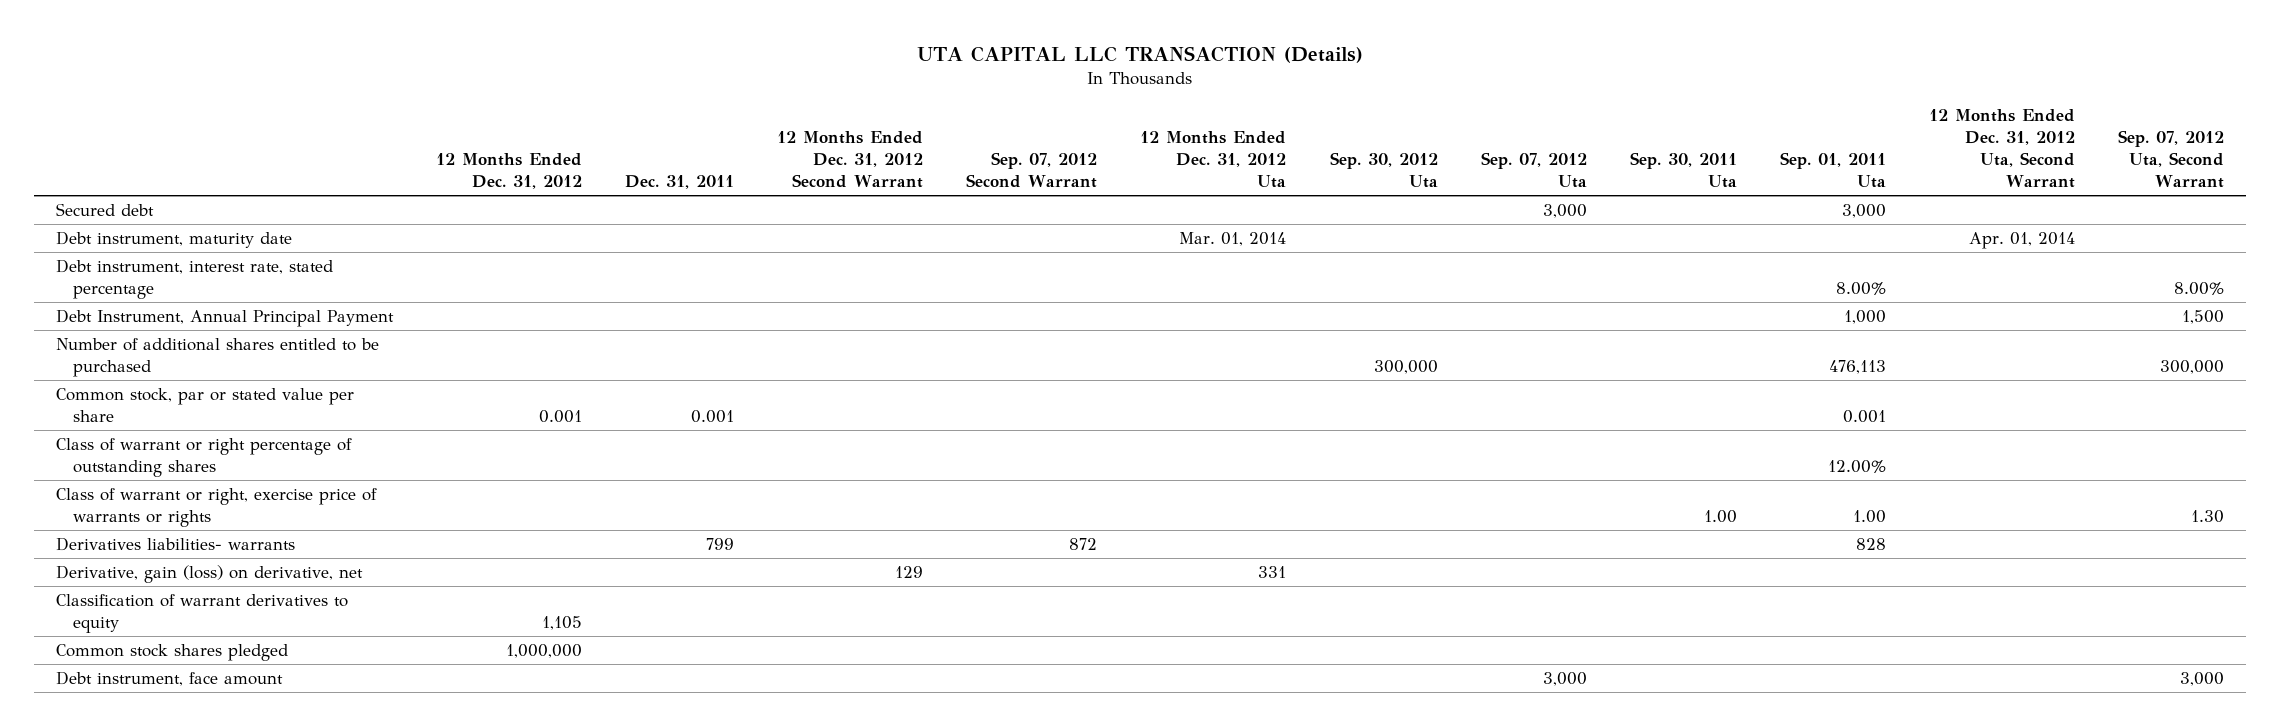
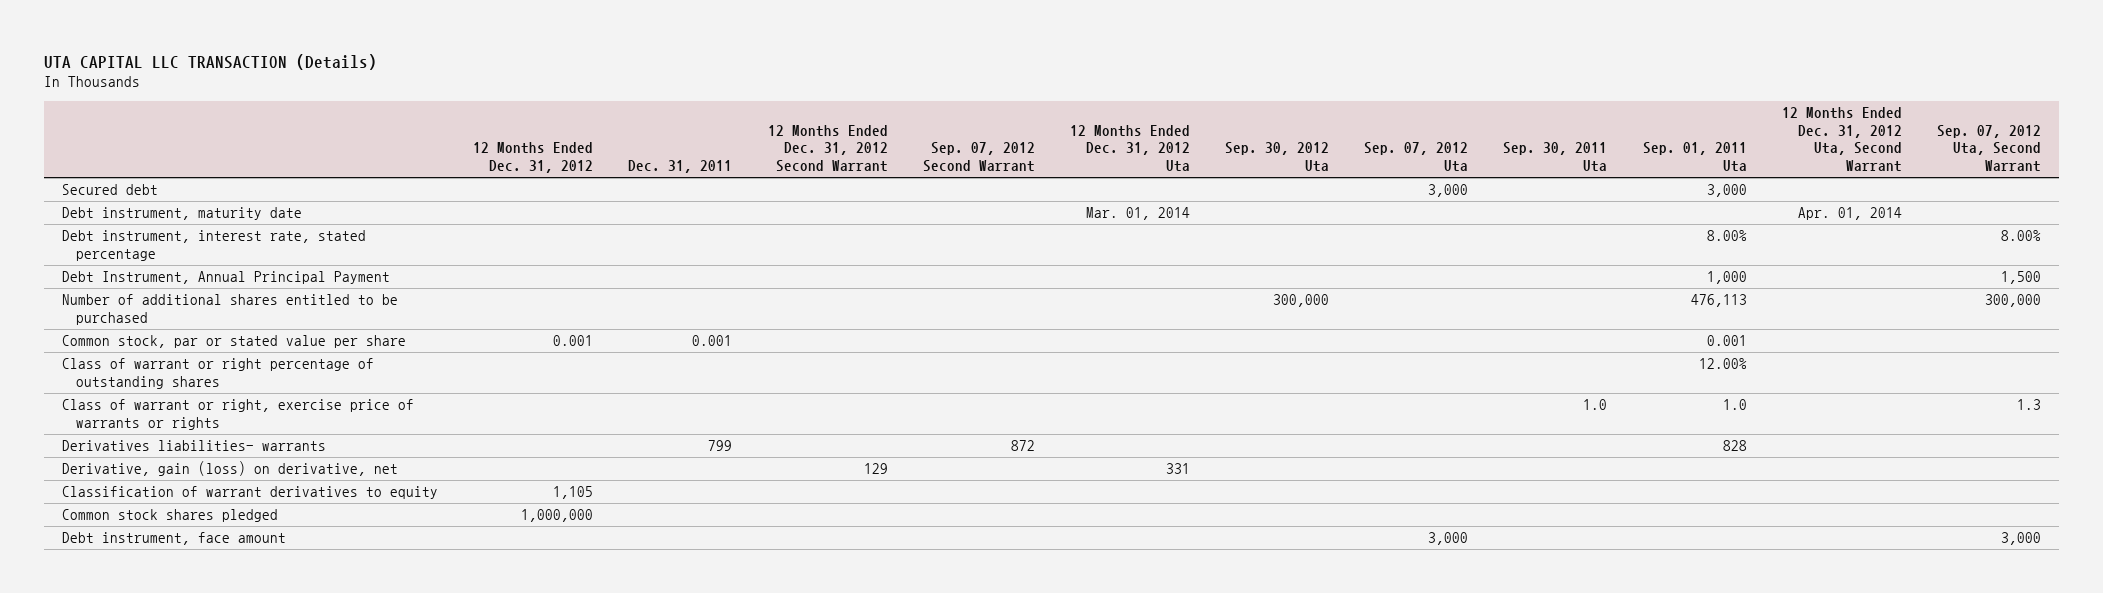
[1703,510,1737,524] 1.00 -> [1583,399,1608,411] 1.0
[1853,510,1887,524] 1.00 -> [1722,399,1747,411] 1.0
[2191,510,2225,524] 1.30 -> [2017,399,2042,411] 1.3

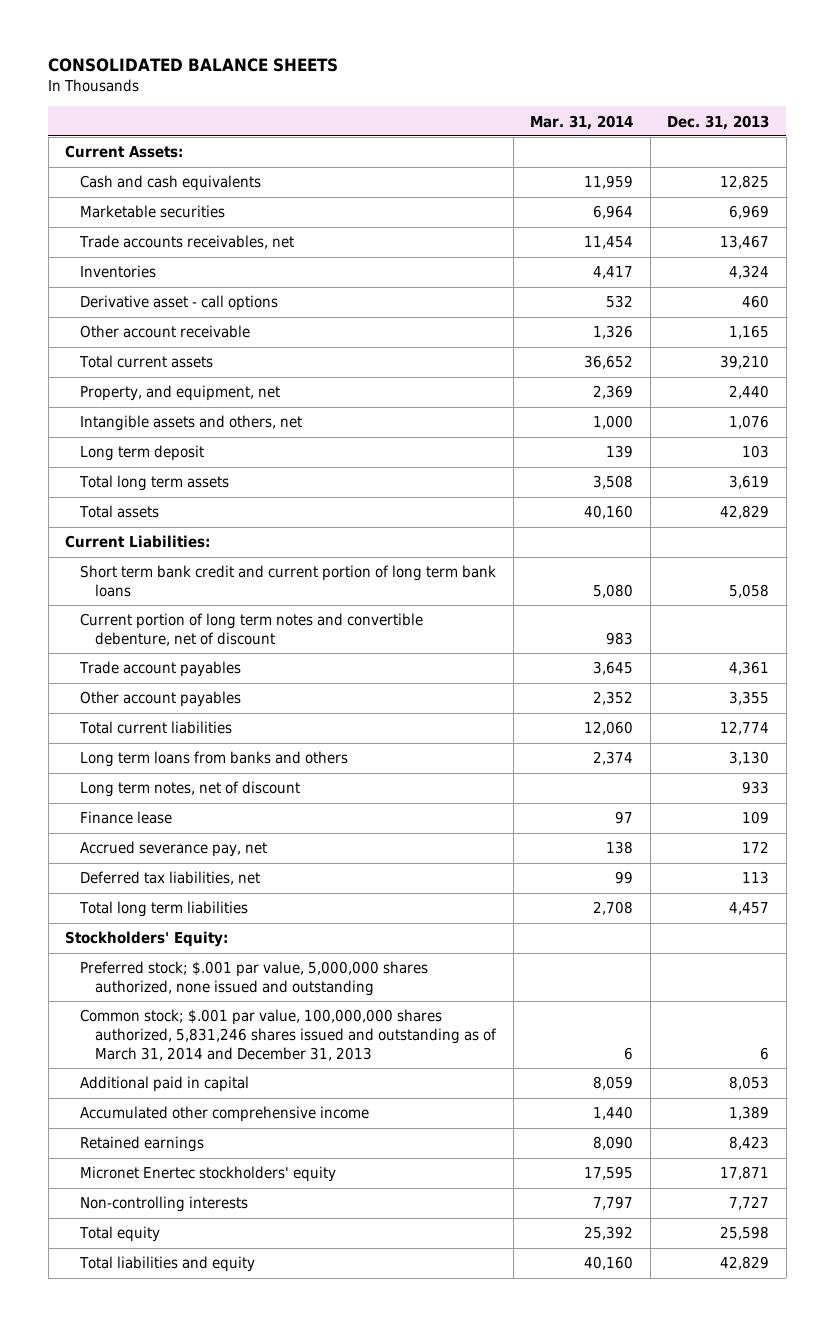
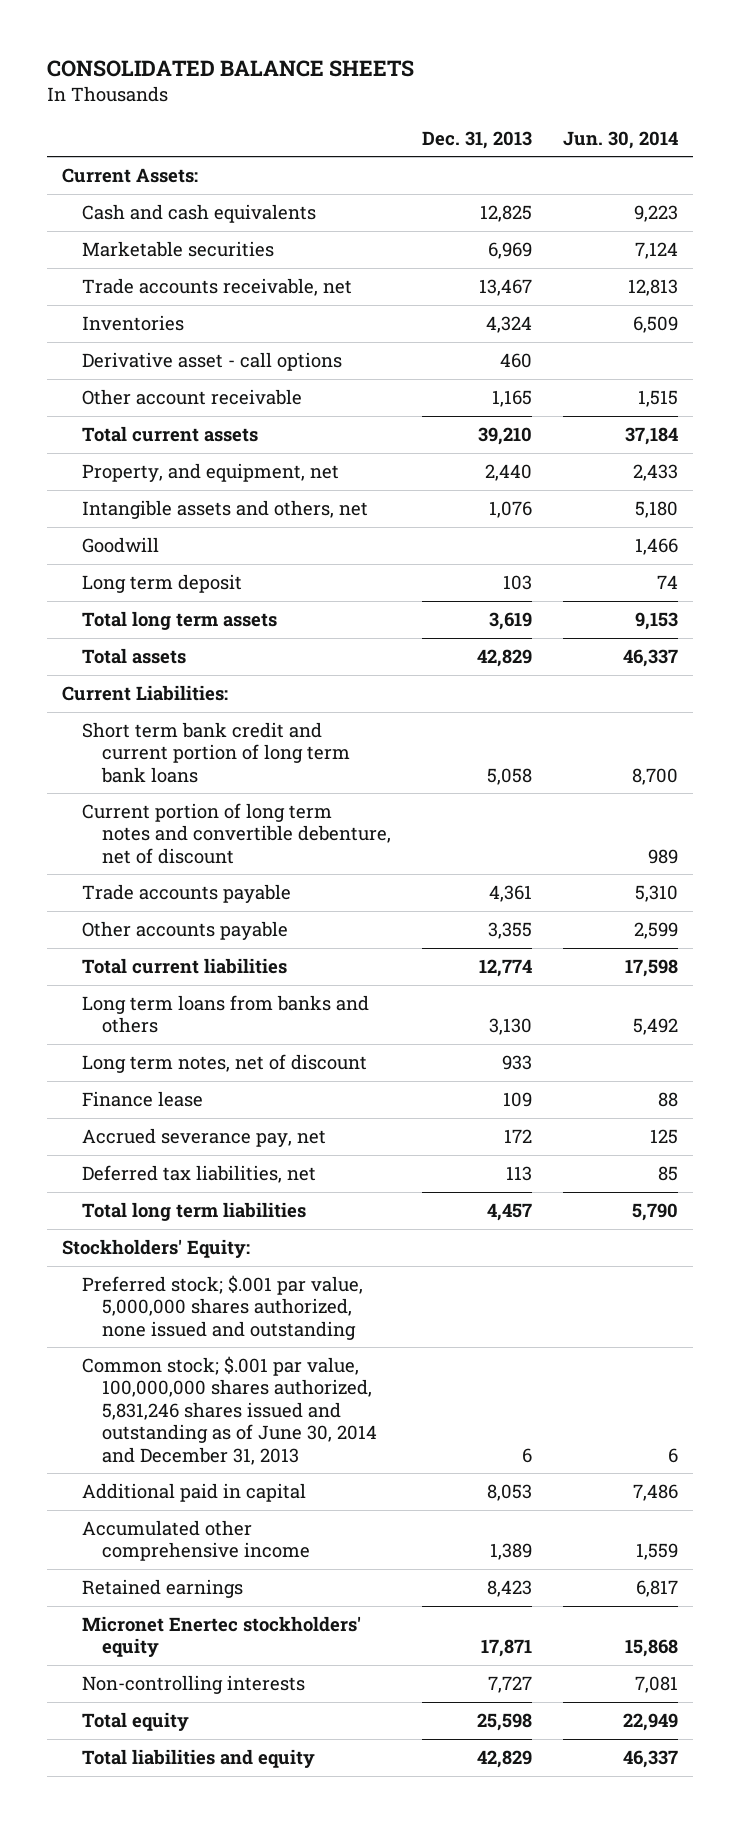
[530,114,634,130] Mar. 31, 2014 -> none
none -> [562,130,678,149] Jun. 30, 2014
[79,235,295,250] Trade accounts receivables, net -> [82,277,353,296] Trade accounts receivable, net
none -> [82,536,160,553] Goodwill
[79,661,242,678] Trade account payables -> [82,883,292,903] Trade accounts payable
[80,691,242,708] Other account payables -> [82,920,289,940] Other accounts payable
[80,1009,498,1061] Common stock; $.001 par value, 100,000,000 shares authorized, 5,831,246 shares issued and outstanding as of March 31, 2014 and December 31, 2013 -> [82,1355,378,1465] Common stock; $.001 par value, 100,000,000 shares authorized, 5,831,246 shares issued and outstanding as of June 30, 2014 and December 31, 2013

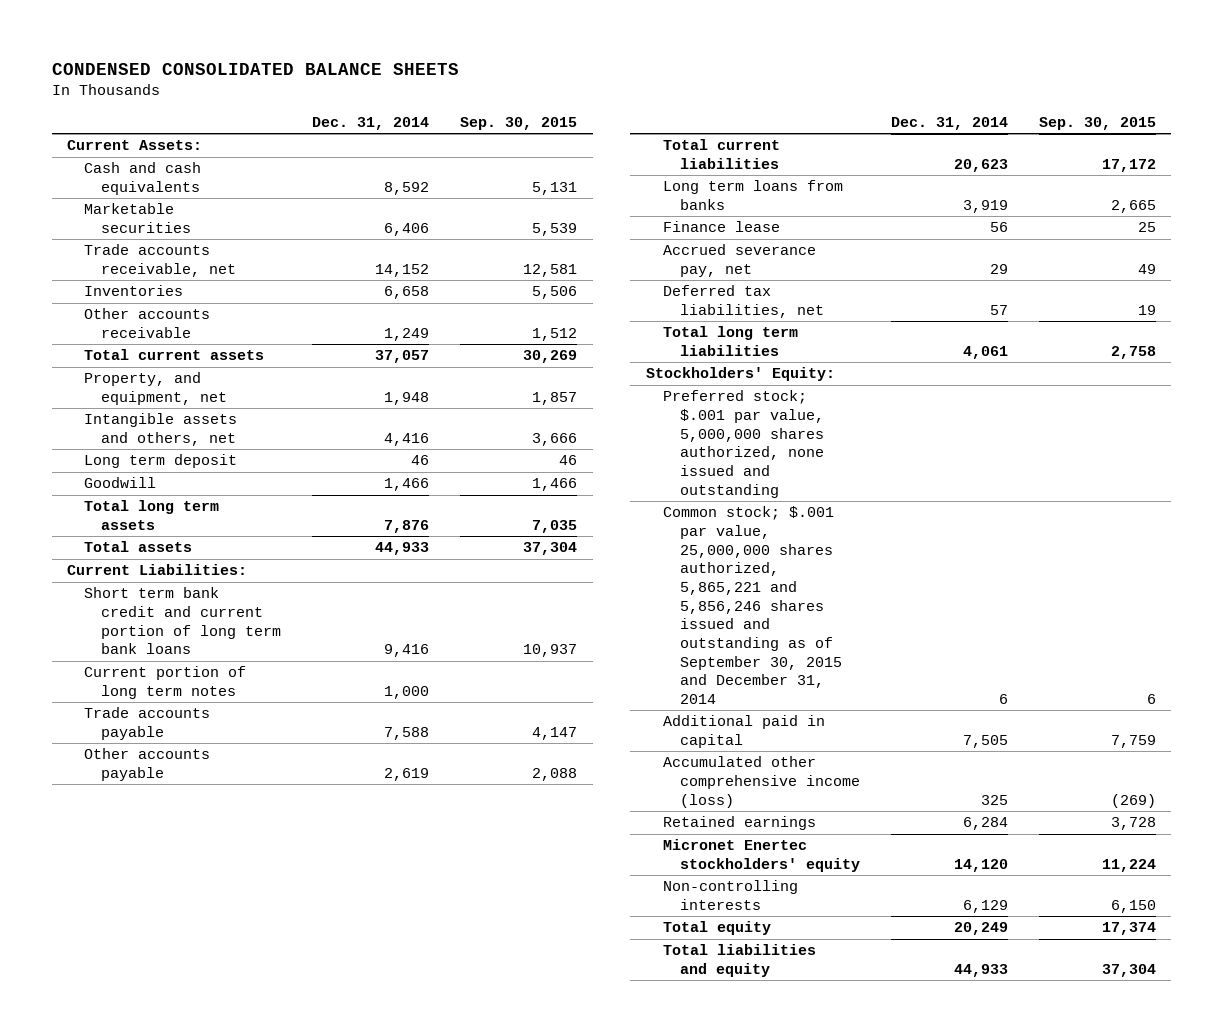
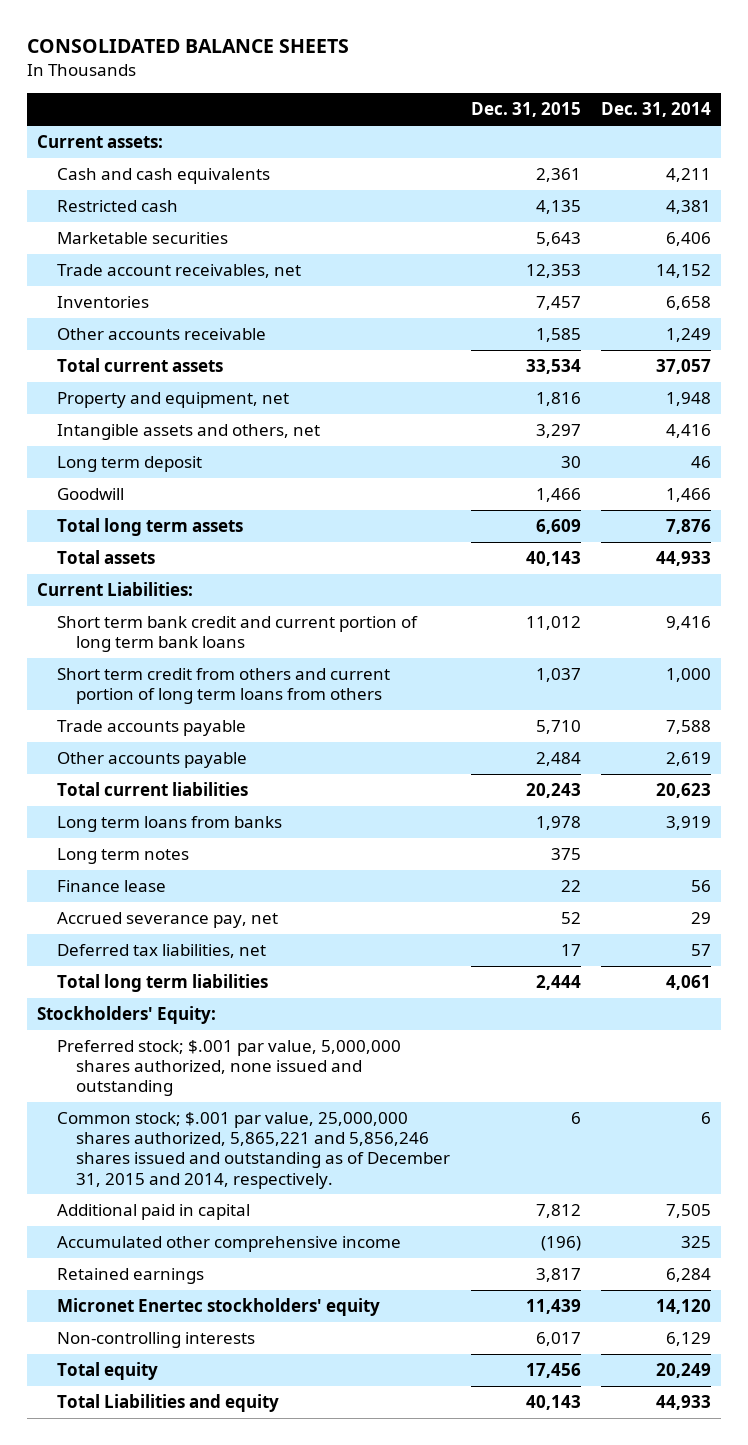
[51,63,459,76] CONDENSED CONSOLIDATED BALANCE SHEETS -> [26,39,349,54] CONSOLIDATED BALANCE SHEETS
[460,116,578,130] Sep. 30, 2015 -> none
none -> [470,102,581,118] Dec. 31, 2015
[67,140,203,151] Current Assets: -> [36,135,163,149] Current assets:
[384,181,430,195] 8,592 -> [666,168,712,183] 4,211
none -> [56,200,178,213] Restricted cash
[84,244,237,277] Trade accounts receivable, net -> [56,264,301,279] Trade account receivables, net
[84,372,228,405] Property, and equipment, net -> [56,392,289,409] Property and equipment, net
[84,666,247,699] Current portion of long term notes -> [56,668,390,705] Short term credit from others and current portion of long term loans from others
none -> [56,848,189,865] Long term notes
[662,506,842,704] Common stock; $.001 par value, 25,000,000 shares authorized, 5,865,221 and 5,856,246 shares issued and outstanding as of September 30, 2015 and December 31, 2014 -> [56,1112,451,1189] Common stock; $.001 par value, 25,000,000 shares authorized, 5,865,221 and 5,856,246 shares issued and outstanding as of December 31, 2015 and 2014, respectively.
[662,756,860,808] Accumulated other comprehensive income (loss) -> [56,1236,401,1253] Accumulated other comprehensive income
[662,944,816,977] Total liabilities and equity -> [56,1394,279,1413] Total Liabilities and equity

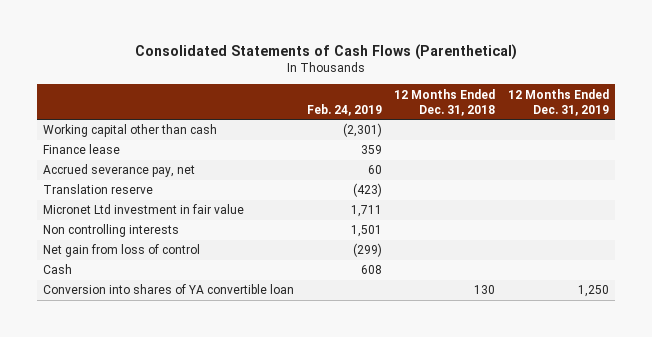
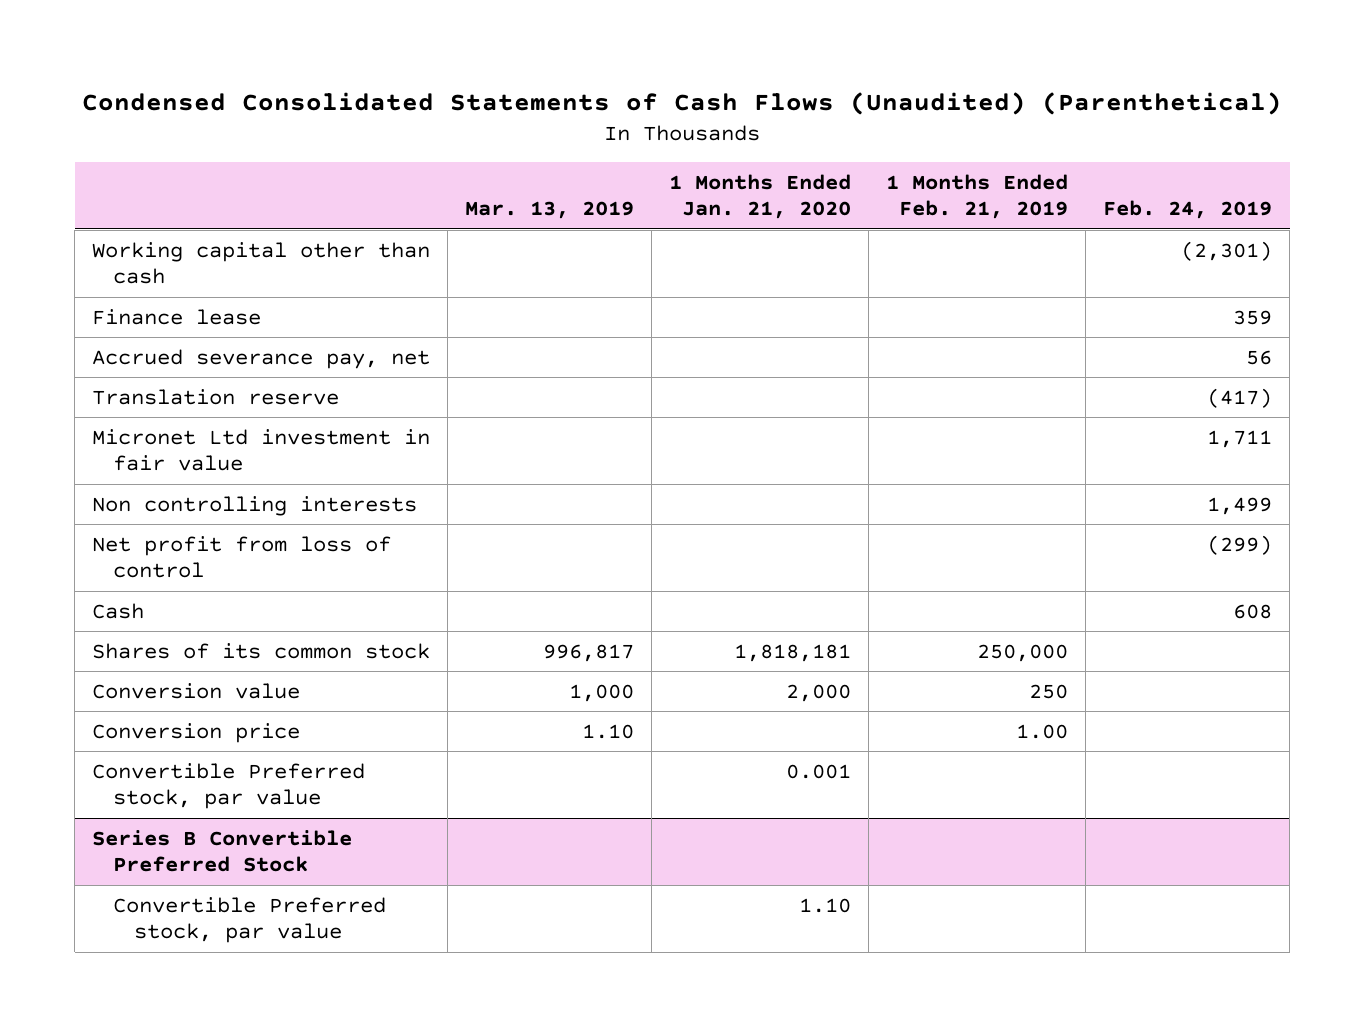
[135,43,518,60] Consolidated Statements of Cash Flows (Parenthetical) -> [82,91,1283,115] Condensed Consolidated Statements of Cash Flows (Unaudited) (Parenthetical)
[394,88,496,116] 12 Months Ended Dec. 31, 2018 -> none
[508,88,610,116] 12 Months Ended Dec. 31, 2019 -> none
none -> [465,201,635,220] Mar. 13, 2019
none -> [669,173,852,220] 1 Months Ended Jan. 21, 2020
none -> [886,173,1069,220] 1 Months Ended Feb. 21, 2019
[367,165,382,175] 60 -> [1246,349,1273,365] 56
[352,183,382,198] (423) -> [1207,387,1273,408] (417)
[350,225,382,238] 1,501 -> [1207,496,1273,515] 1,499
[43,244,201,258] Net gain from loss of control -> [92,535,392,579] Net profit from loss of control
[43,284,295,295] Conversion into shares of YA convertible loan -> [92,642,431,659] Shares of its common stock
none -> [92,682,301,699] Conversion value
none -> [92,722,301,743] Conversion price
none -> [92,762,366,810] Convertible Preferred stock, par value
none -> [92,829,353,873] Series B Convertible Preferred Stock
none -> [113,896,387,944] Convertible Preferred stock, par value

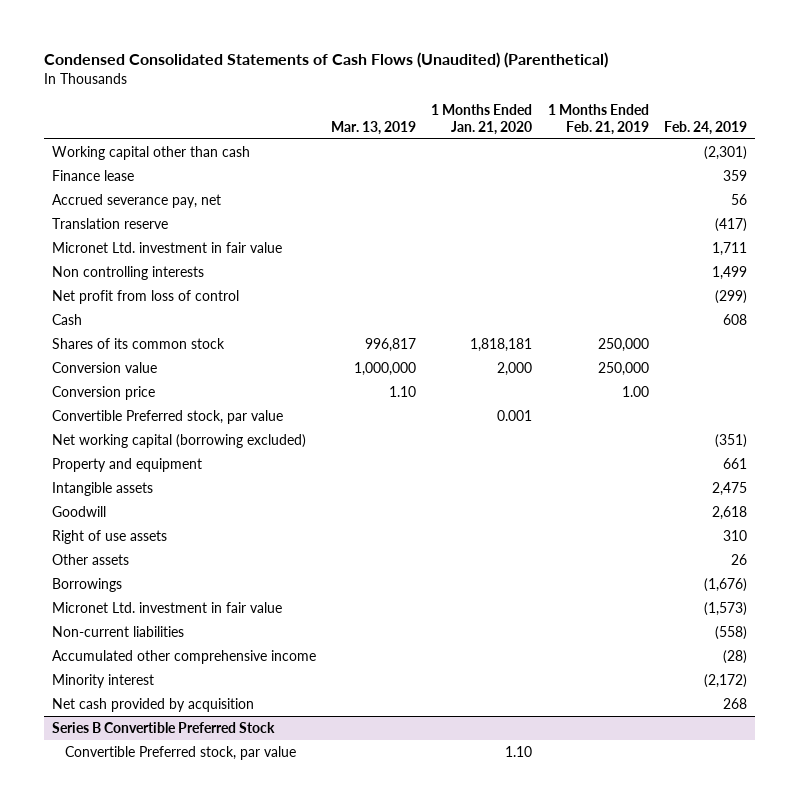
[92,428,431,472] Micronet Ltd investment in fair value -> [51,242,282,254] Micronet Ltd. investment in fair value
[569,683,635,702] 1,000 -> [354,362,417,377] 1,000,000
[1029,683,1069,699] 250 -> [597,362,649,377] 250,000
none -> [51,434,306,449] Net working capital (borrowing excluded)
none -> [51,458,202,473] Property and equipment
none -> [51,482,153,497] Intangible assets
none -> [51,506,106,518] Goodwill
none -> [51,530,167,545] Right of use assets
none -> [51,554,129,566] Other assets
none -> [51,578,122,593] Borrowings
none -> [51,602,282,614] Micronet Ltd. investment in fair value
none -> [51,626,184,638] Non-current liabilities
none -> [51,650,316,665] Accumulated other comprehensive income
none -> [51,674,154,689] Minority interest
none -> [51,698,254,713] Net cash provided by acquisition

